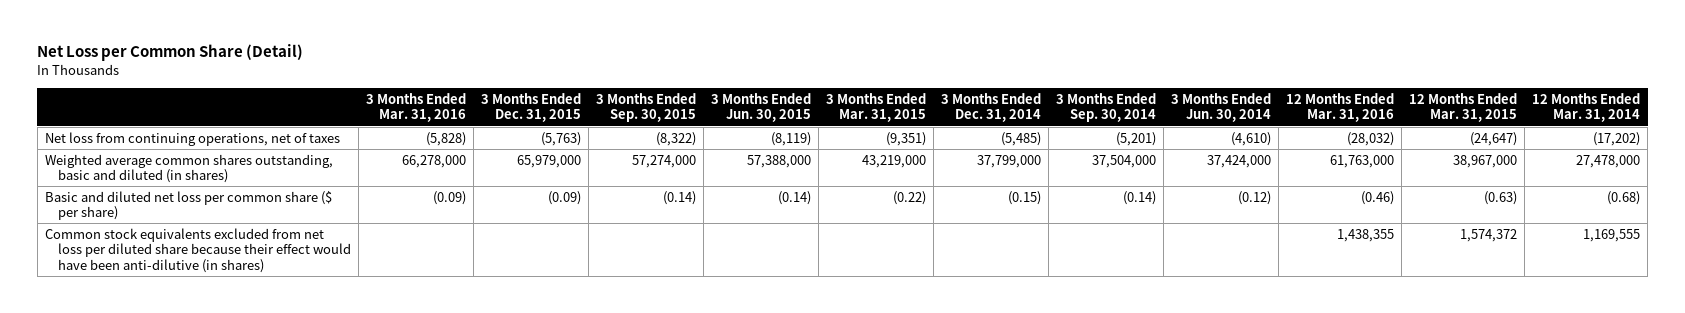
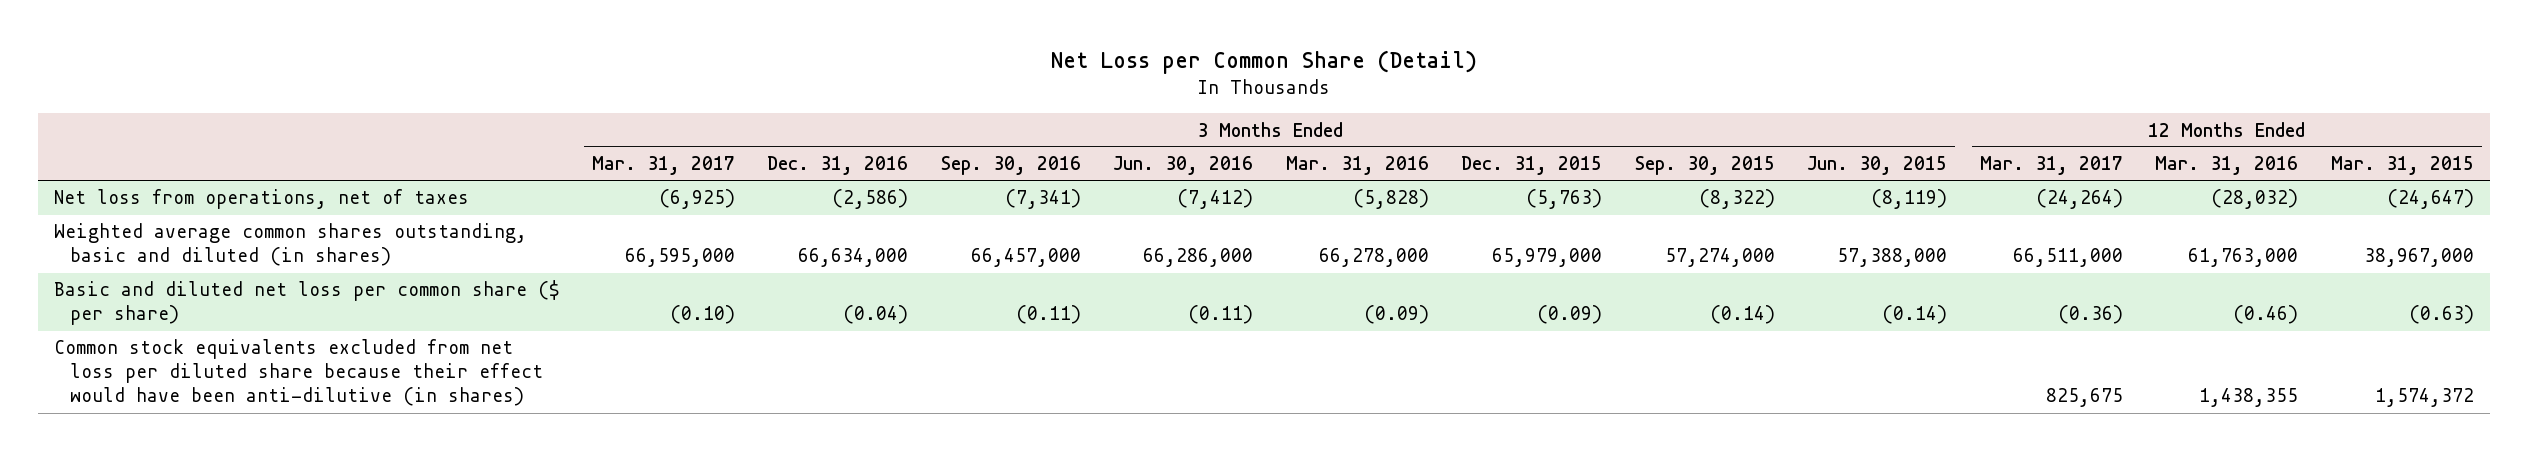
[825,93,926,123] 3 Months Ended Mar. 31, 2015 -> none
[940,93,1041,123] 3 Months Ended Dec. 31, 2014 -> none
[1055,93,1156,123] 3 Months Ended Sep. 30, 2014 -> none
[1171,93,1272,123] 3 Months Ended Jun. 30, 2014 -> none
[1532,93,1641,123] 12 Months Ended Mar. 31, 2014 -> none
none -> [591,156,735,176] Mar. 31, 2017
none -> [767,156,909,176] Dec. 31, 2016
none -> [940,156,1081,176] Sep. 30, 2016
none -> [1113,156,1254,176] Jun. 30, 2016
none -> [1979,156,2123,176] Mar. 31, 2017
[44,131,340,146] Net loss from continuing operations, net of taxes -> [54,189,470,210] Net loss from operations, net of taxes

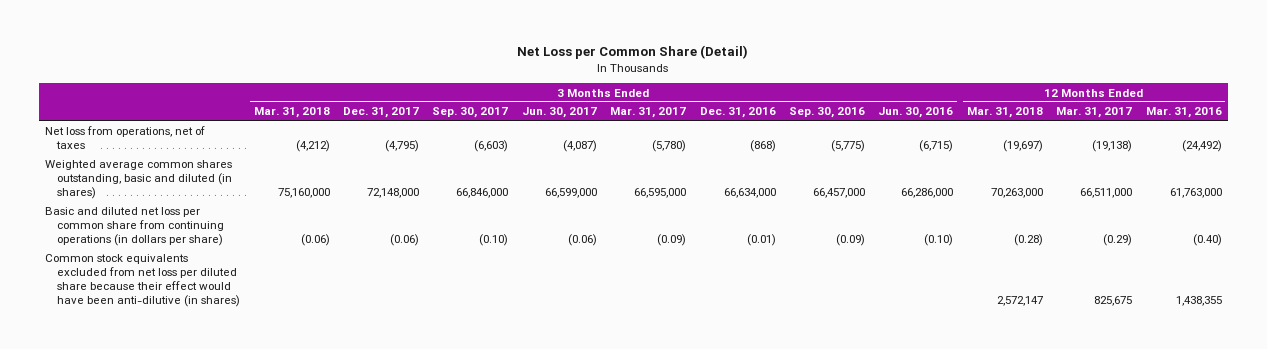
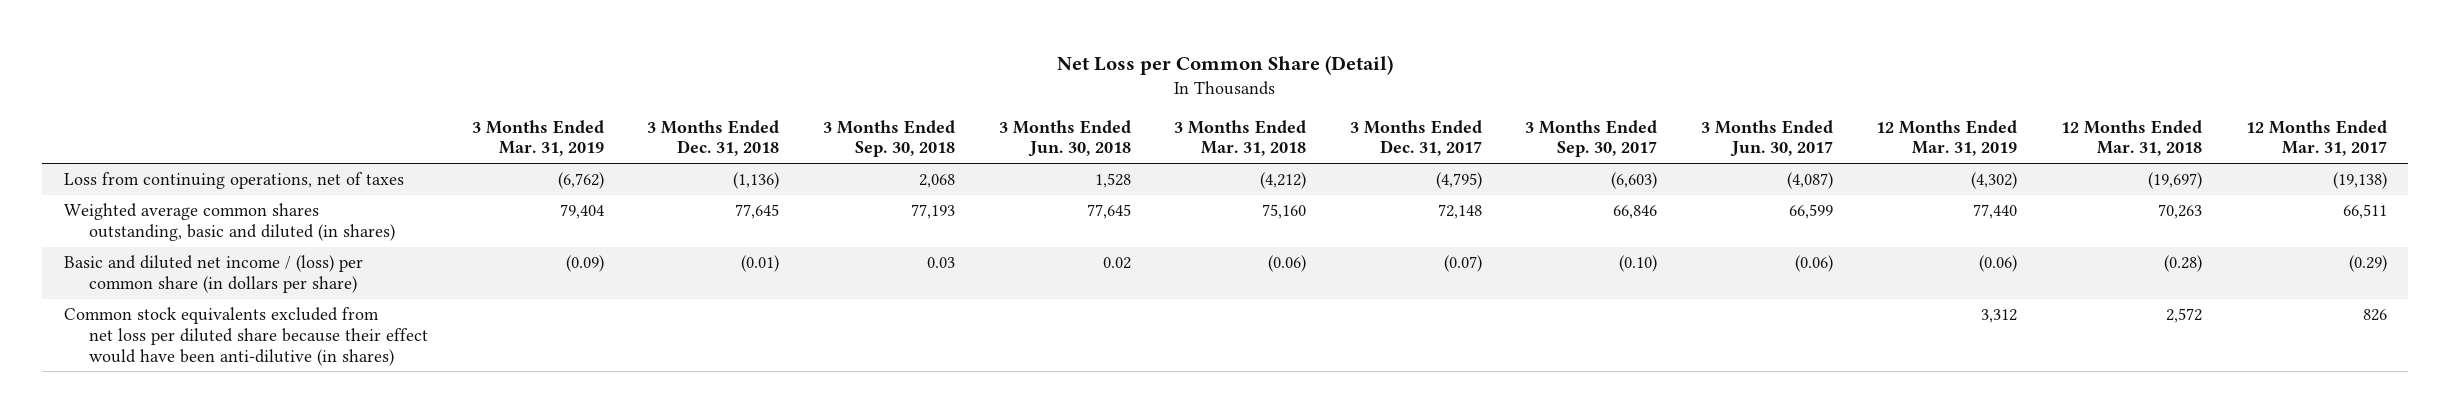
[610,107,687,119] Mar. 31, 2017 -> none
[699,107,776,119] Dec. 31, 2016 -> none
[788,107,865,119] Sep. 30, 2016 -> none
[878,107,954,119] Jun. 30, 2016 -> none
[1145,107,1222,119] Mar. 31, 2016 -> none
none -> [471,119,604,157] 3 Months Ended Mar. 31, 2019
none -> [647,119,780,157] 3 Months Ended Dec. 31, 2018
none -> [823,119,956,158] 3 Months Ended Sep. 30, 2018
none -> [998,119,1131,158] 3 Months Ended Jun. 30, 2018
none -> [1876,119,2018,157] 12 Months Ended Mar. 31, 2019
[45,126,206,150] Net loss from operations, net of taxes -> [63,172,404,190] Loss from continuing operations, net of taxes
[277,188,330,199] 75,160,000 -> [1262,204,1307,220] 75,160
[366,188,419,199] 72,148,000 -> [1437,204,1482,220] 72,148
[456,188,509,199] 66,846,000 -> [1613,205,1658,220] 66,846
[544,188,597,199] 66,599,000 -> [1788,204,1833,220] 66,599
[990,188,1043,199] 70,263,000 -> [2157,204,2202,220] 70,263
[1080,188,1133,199] 66,511,000 -> [2342,204,2387,220] 66,511
[45,207,225,247] Basic and diluted net loss per common share from continuing operations (in dollars per share) -> [63,255,363,293] Basic and diluted net income / (loss) per common share (in dollars per share)
[389,234,419,247] (0.06) -> [1443,255,1482,273] (0.07)
[996,296,1043,307] 2,572,147 -> [2165,308,2202,324] 2,572
[1094,296,1133,307] 825,675 -> [2362,309,2387,322] 826

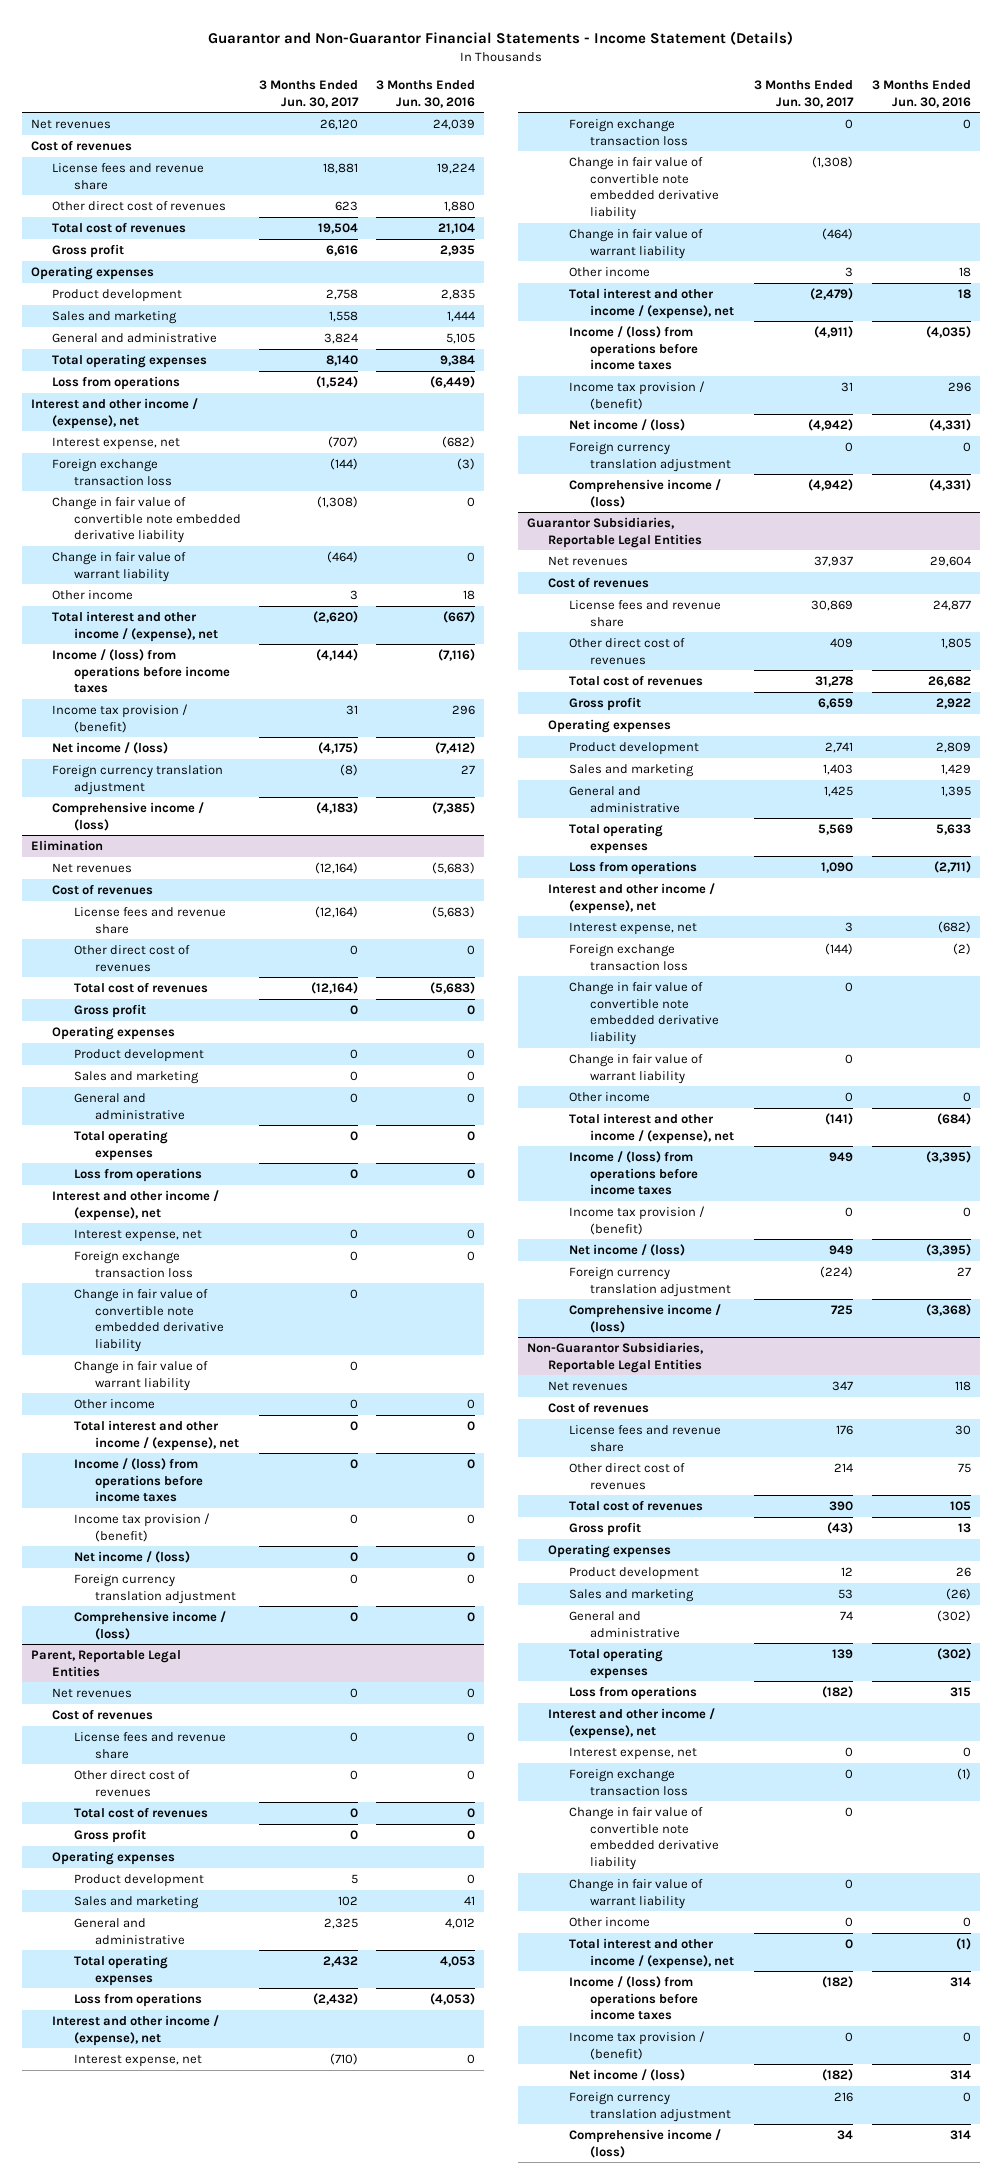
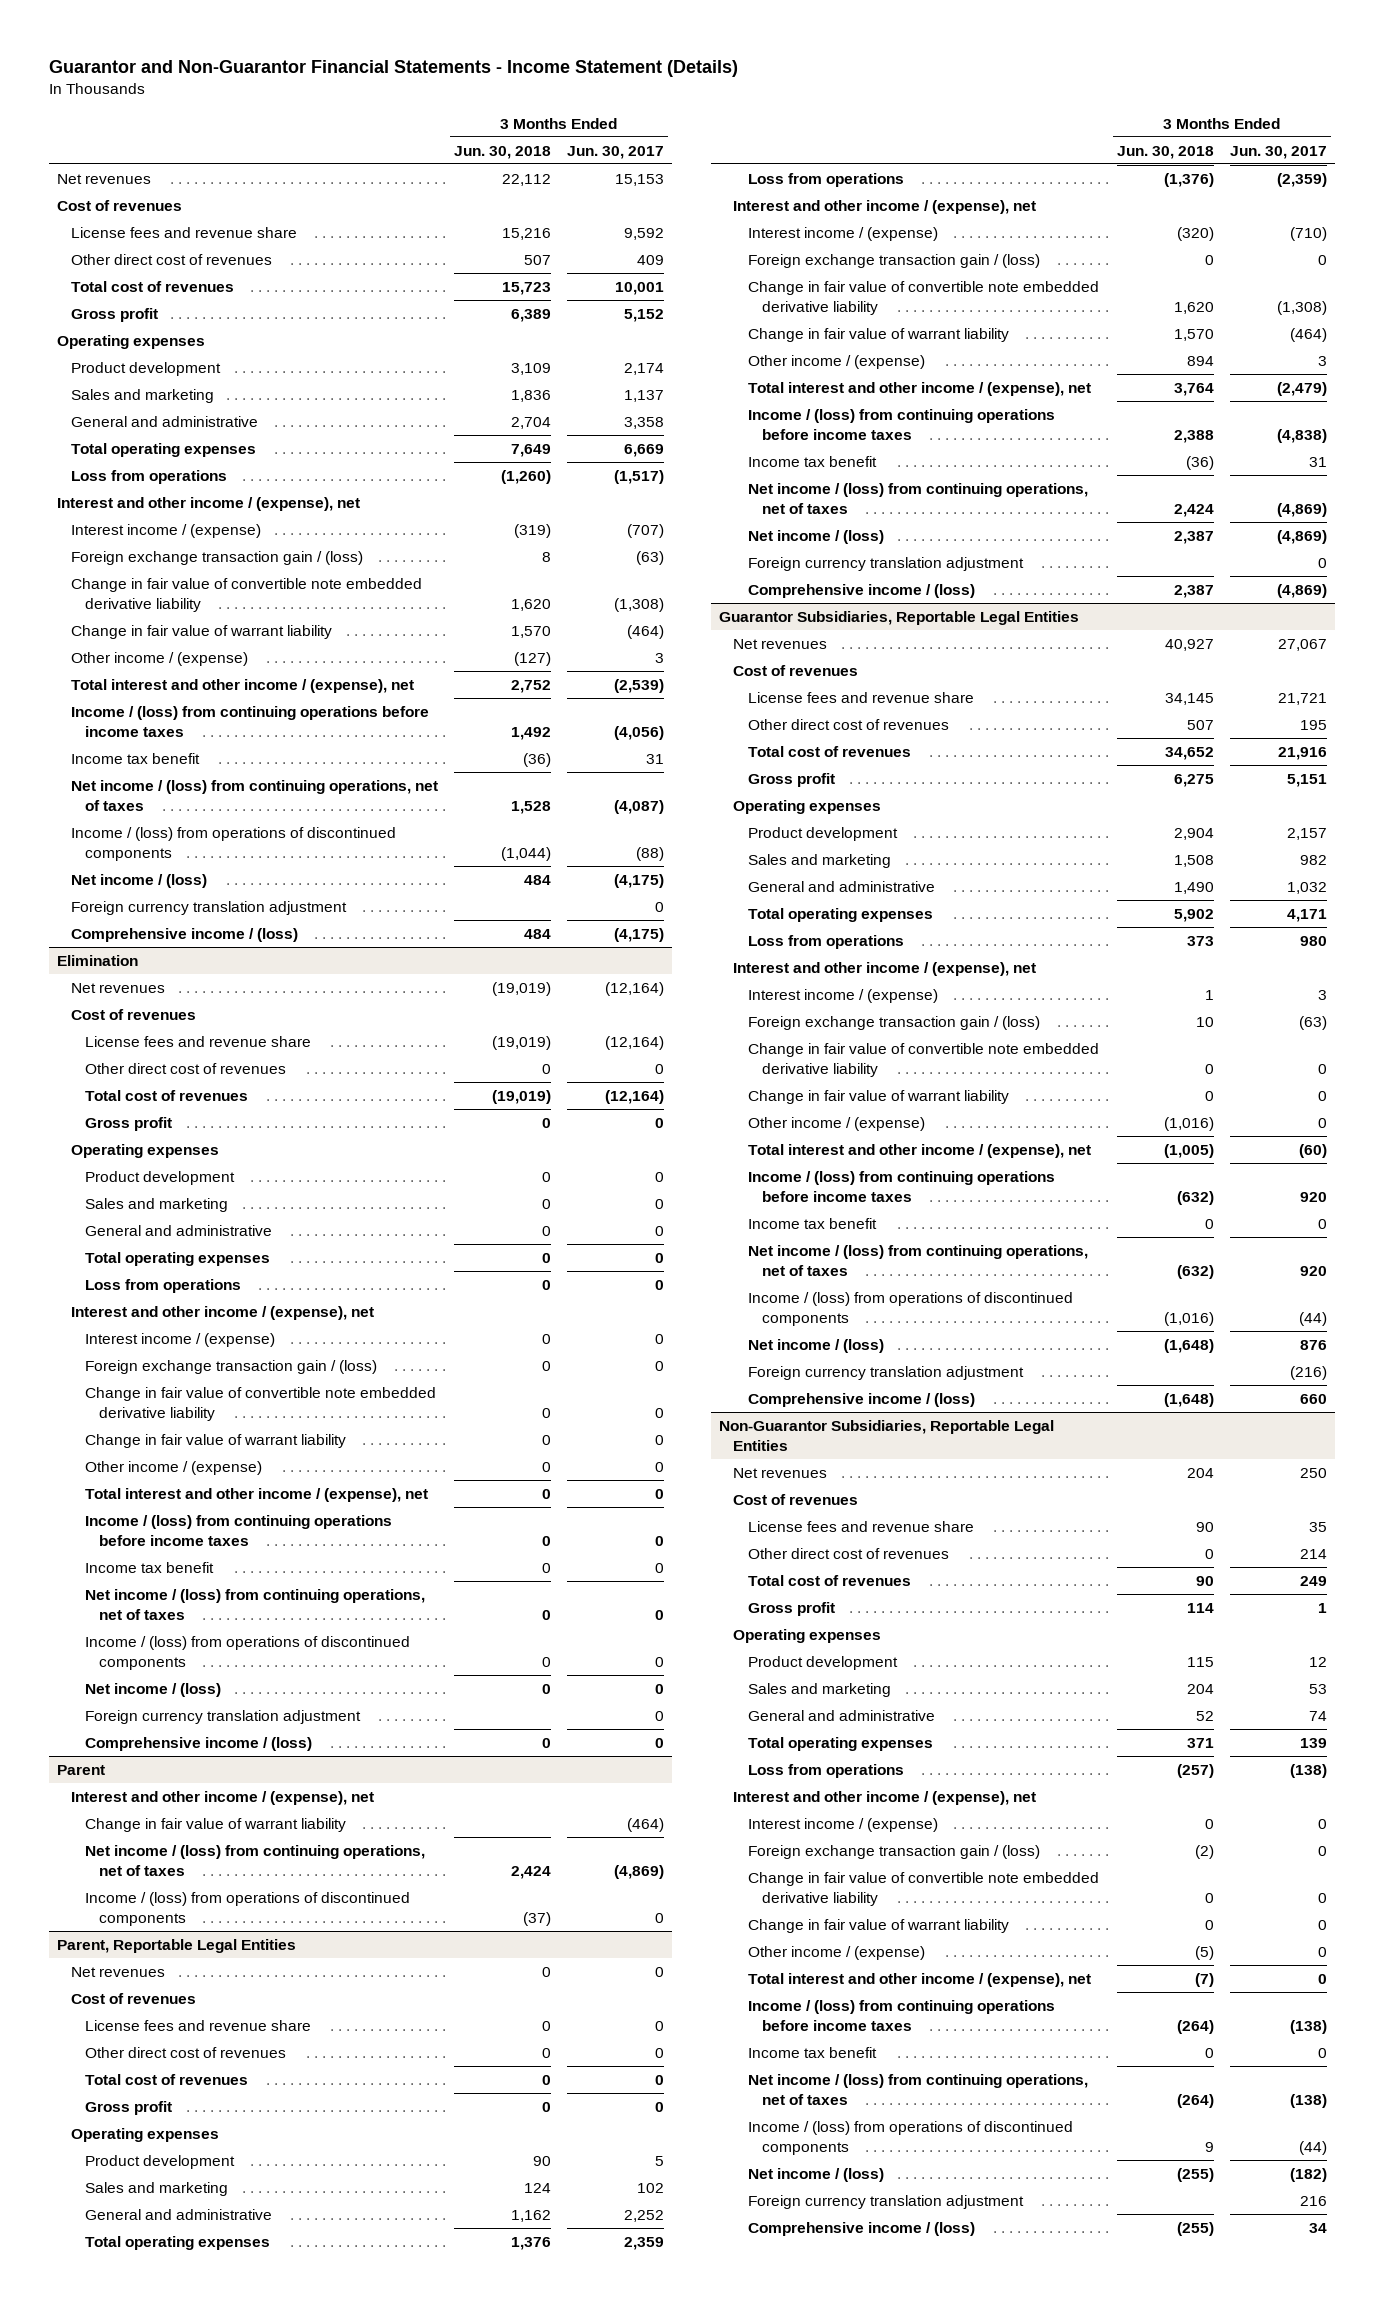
[376,79,476,108] 3 Months Ended Jun. 30, 2016 -> none
none -> [454,145,552,159] Jun. 30, 2018
[319,119,358,131] 26,120 -> [615,173,665,186] 15,153
[322,163,358,175] 18,881 -> [624,227,665,240] 9,592
[334,201,358,212] 623 -> [637,254,665,265] 409
[317,223,358,235] 19,504 -> [615,281,665,295] 10,001
[325,245,358,257] 6,616 -> [624,308,665,322] 5,152
[325,289,358,301] 2,758 -> [624,362,665,375] 2,174
[328,311,358,323] 1,558 -> [624,389,665,402] 1,137
[323,333,358,345] 3,824 -> [624,416,665,429] 3,358
[325,355,358,367] 8,140 -> [624,443,665,457] 6,669
[315,376,358,389] (1,524) -> [614,469,665,484] (1,517)
[52,437,181,451] Interest expense, net -> [71,523,262,538] Interest income / (expense)
[52,459,172,486] Foreign exchange transaction loss -> [71,550,364,565] Foreign exchange transaction gain / (loss)
[329,458,358,471] (144) -> [636,550,665,565] (63)
[52,590,134,601] Other income -> [71,651,249,666] Other income / (expense)
[312,611,358,624] (2,620) -> [614,678,665,693] (2,539)
[52,649,230,694] Income / (loss) from operations before income taxes -> [71,705,430,738] Income / (loss) from continuing operations before income taxes
[315,649,358,662] (4,144) -> [614,726,665,741] (4,056)
[52,704,189,733] Income tax provision / (benefit) -> [71,752,201,764] Income tax benefit
none -> [71,779,439,812] Net income / (loss) from continuing operations, net of taxes
none -> [71,826,397,862] Income / (loss) from operations of discontinued components
[339,764,358,777] (8) -> [655,901,665,912] 0
[315,802,358,815] (4,183) -> [614,927,665,942] (4,175)
[73,1229,202,1243] Interest expense, net -> [85,1332,276,1347] Interest income / (expense)
[73,1251,193,1278] Foreign exchange transaction loss -> [85,1359,378,1374] Foreign exchange transaction gain / (loss)
[73,1399,155,1410] Other income -> [85,1460,263,1475] Other income / (expense)
[73,1458,203,1503] Income / (loss) from operations before income taxes -> [85,1514,393,1547] Income / (loss) from continuing operations before income taxes
[73,1513,210,1542] Income tax provision / (benefit) -> [85,1561,215,1573] Income tax benefit
none -> [85,1588,426,1621] Net income / (loss) from continuing operations, net of taxes
none -> [85,1635,411,1671] Income / (loss) from operations of discontinued components
none -> [56,1764,105,1775] Parent
none -> [71,1790,375,1805] Interest and other income / (expense), net
none -> [85,1817,347,1832] Change in fair value of warrant liability
none -> [85,1844,426,1877] Net income / (loss) from continuing operations, net of taxes
none -> [85,1891,411,1927] Income / (loss) from operations of discontinued components
[323,1918,358,1930] 2,325 -> [624,2209,665,2222] 2,252
[322,1956,358,1968] 2,432 -> [624,2236,665,2250] 2,359
[312,1993,358,2006] (2,432) -> [1276,172,1327,187] (2,359)
[73,2054,202,2068] Interest expense, net -> [747,226,938,241] Interest income / (expense)
[568,119,688,146] Foreign exchange transaction loss -> [747,253,1040,268] Foreign exchange transaction gain / (loss)
[568,267,650,278] Other income -> [747,354,925,369] Other income / (expense)
[568,326,698,371] Income / (loss) from operations before income taxes -> [747,408,1055,441] Income / (loss) from continuing operations before income taxes
[814,326,854,339] (4,911) -> [1276,429,1327,444] (4,838)
[568,381,705,410] Income tax provision / (benefit) -> [747,455,877,467] Income tax benefit
none -> [747,482,1088,515] Net income / (loss) from continuing operations, net of taxes
[808,419,854,432] (4,942) -> [1276,529,1327,544] (4,869)
[808,479,854,492] (4,942) -> [1276,583,1327,598] (4,869)
[814,556,854,568] 37,937 -> [1277,638,1327,651] 27,067
[811,600,854,612] 30,869 -> [1277,692,1327,705] 21,721
[830,638,854,649] 409 -> [1299,719,1327,730] 195
[815,676,854,688] 31,278 -> [1277,746,1327,760] 21,916
[818,698,854,710] 6,659 -> [1286,773,1327,787] 5,151
[825,742,854,754] 2,741 -> [1286,827,1327,840] 2,157
[823,764,854,776] 1,403 -> [1299,854,1327,865] 982
[824,786,854,798] 1,425 -> [1286,881,1327,894] 1,032
[818,824,854,836] 5,569 -> [1286,908,1327,922] 4,171
[821,862,854,874] 1,090 -> [1299,935,1327,946] 980
[568,922,697,936] Interest expense, net -> [747,988,938,1003] Interest income / (expense)
[568,944,688,971] Foreign exchange transaction loss -> [747,1015,1040,1030] Foreign exchange transaction gain / (loss)
[825,943,854,956] (144) -> [1298,1015,1327,1030] (63)
[568,1092,650,1103] Other income -> [747,1116,925,1131] Other income / (expense)
[825,1113,854,1126] (141) -> [1298,1143,1327,1158] (60)
[568,1151,698,1196] Income / (loss) from operations before income taxes -> [747,1170,1055,1203] Income / (loss) from continuing operations before income taxes
[829,1152,854,1163] 949 -> [1299,1192,1327,1203] 920
[568,1206,705,1235] Income tax provision / (benefit) -> [747,1217,877,1229] Income tax benefit
none -> [747,1244,1088,1277] Net income / (loss) from continuing operations, net of taxes
none -> [747,1291,1073,1327] Income / (loss) from operations of discontinued components
[829,1245,854,1256] 949 -> [1299,1339,1327,1350] 876
[820,1266,854,1279] (224) -> [1289,1365,1327,1380] (216)
[831,1305,854,1316] 725 -> [1299,1393,1327,1404] 660
[832,1381,854,1392] 347 -> [1299,1467,1327,1478] 250
[836,1425,854,1436] 176 -> [1308,1521,1327,1532] 35
[829,1501,854,1512] 390 -> [1299,1575,1327,1586] 249
[827,1522,854,1535] (43) -> [1317,1602,1327,1613] 1
[822,1686,854,1699] (182) -> [1289,1763,1327,1778] (138)
[568,1747,697,1761] Interest expense, net -> [747,1817,938,1832] Interest income / (expense)
[568,1769,688,1796] Foreign exchange transaction loss -> [747,1844,1040,1859] Foreign exchange transaction gain / (loss)
[568,1917,650,1928] Other income -> [747,1945,925,1960] Other income / (expense)
[568,1976,698,2021] Income / (loss) from operations before income taxes -> [747,1999,1055,2032] Income / (loss) from continuing operations before income taxes
[822,1976,854,1989] (182) -> [1289,2020,1327,2035] (138)
[568,2031,705,2060] Income tax provision / (benefit) -> [747,2046,877,2058] Income tax benefit
none -> [747,2073,1088,2106] Net income / (loss) from continuing operations, net of taxes
none -> [747,2120,1073,2156] Income / (loss) from operations of discontinued components

